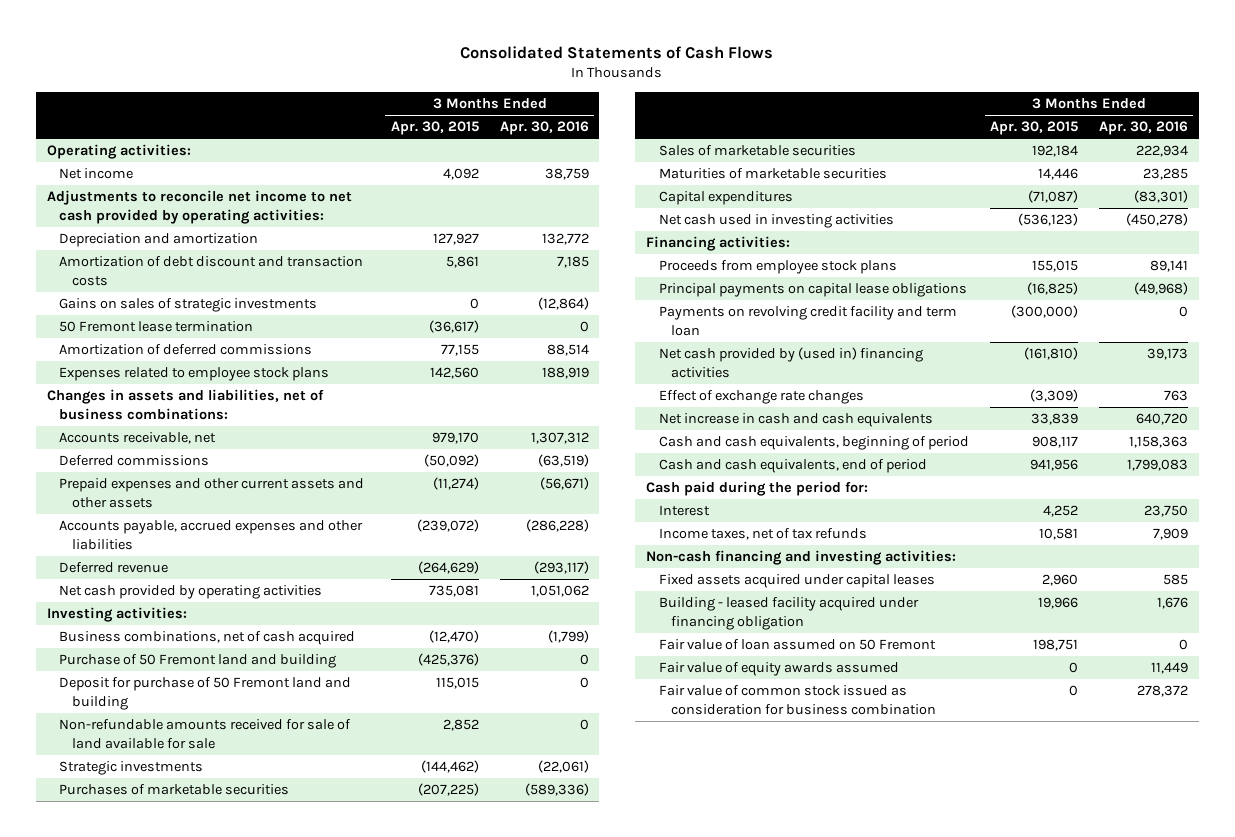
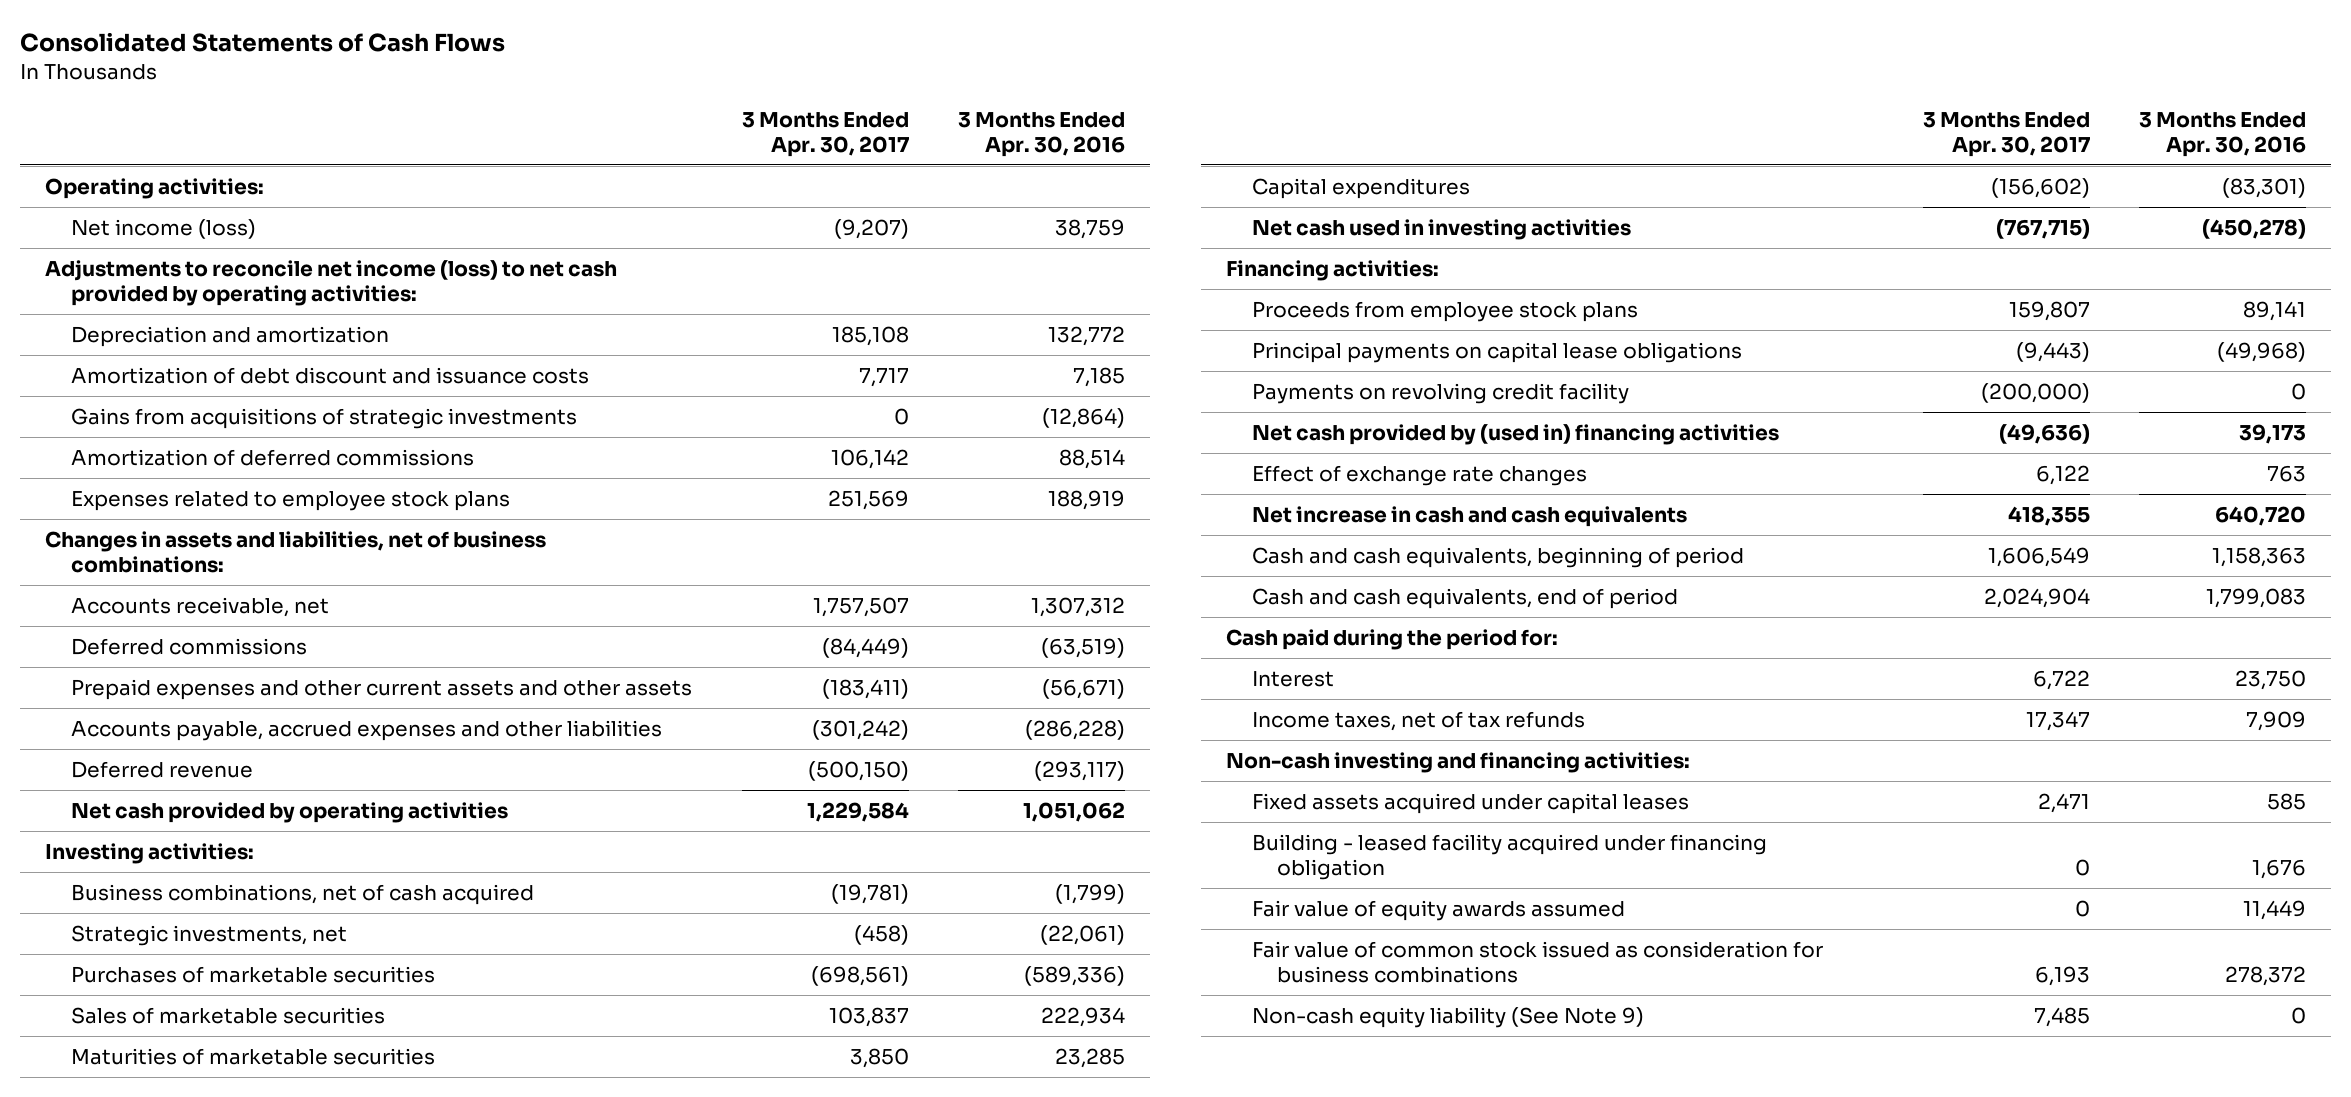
[390,121,479,136] Apr. 30, 2015 -> none
none -> [741,111,909,157] 3 Months Ended Apr. 30, 2017
[59,168,134,180] Net income -> [70,218,256,239] Net income (loss)
[46,190,352,224] Adjustments to reconcile net income to net cash provided by operating activities: -> [44,259,617,306] Adjustments to reconcile net income (loss) to net cash provided by operating activities:
[59,321,254,333] 50 Fremont lease termination -> none
[59,256,364,286] Amortization of debt discount and transaction costs -> [70,366,589,384] Amortization of debt discount and issuance costs
[59,298,318,313] Gains on sales of strategic investments -> [70,407,577,429] Gains from acquisitions of strategic investments
[59,654,337,669] Purchase of 50 Fremont land and building -> none
[59,677,352,710] Deposit for purchase of 50 Fremont land and building -> none
[59,719,352,749] Non-refundable amounts received for sale of land available for sale -> none
[59,761,204,776] Strategic investments -> [70,924,347,946] Strategic investments, net
[658,306,957,336] Payments on revolving credit facility and term loan -> [1251,382,1629,404] Payments on revolving credit facility
[645,550,956,566] Non-cash financing and investing activities: -> [1225,751,1690,773] Non-cash investing and financing activities:
[658,639,936,651] Fair value of loan assumed on 50 Fremont -> none
[658,685,937,715] Fair value of common stock issued as consideration for business combination -> [1251,940,1823,983] Fair value of common stock issued as consideration for business combinations
none -> [1251,1006,1644,1028] Non-cash equity liability (See Note 9)

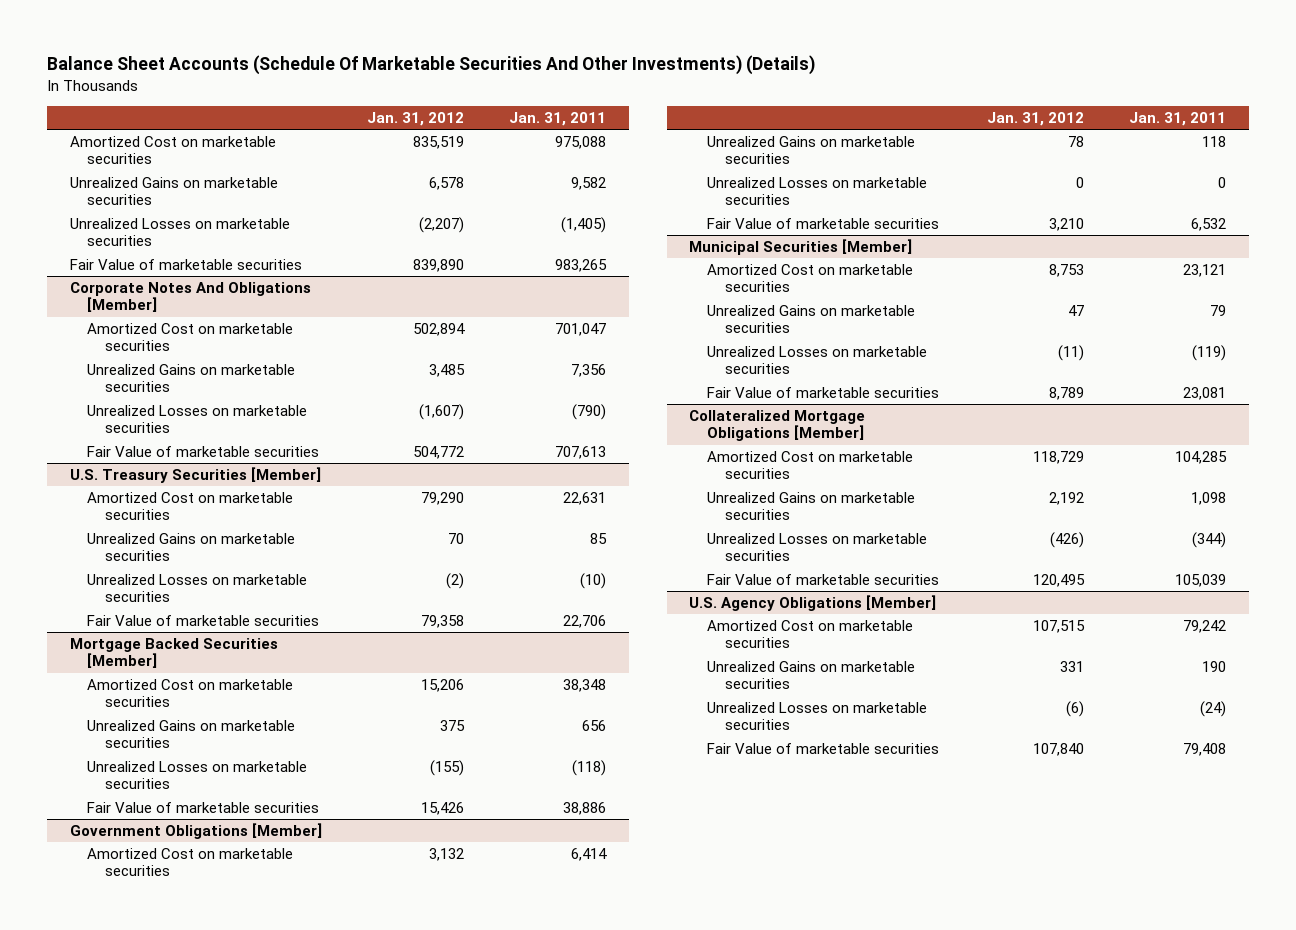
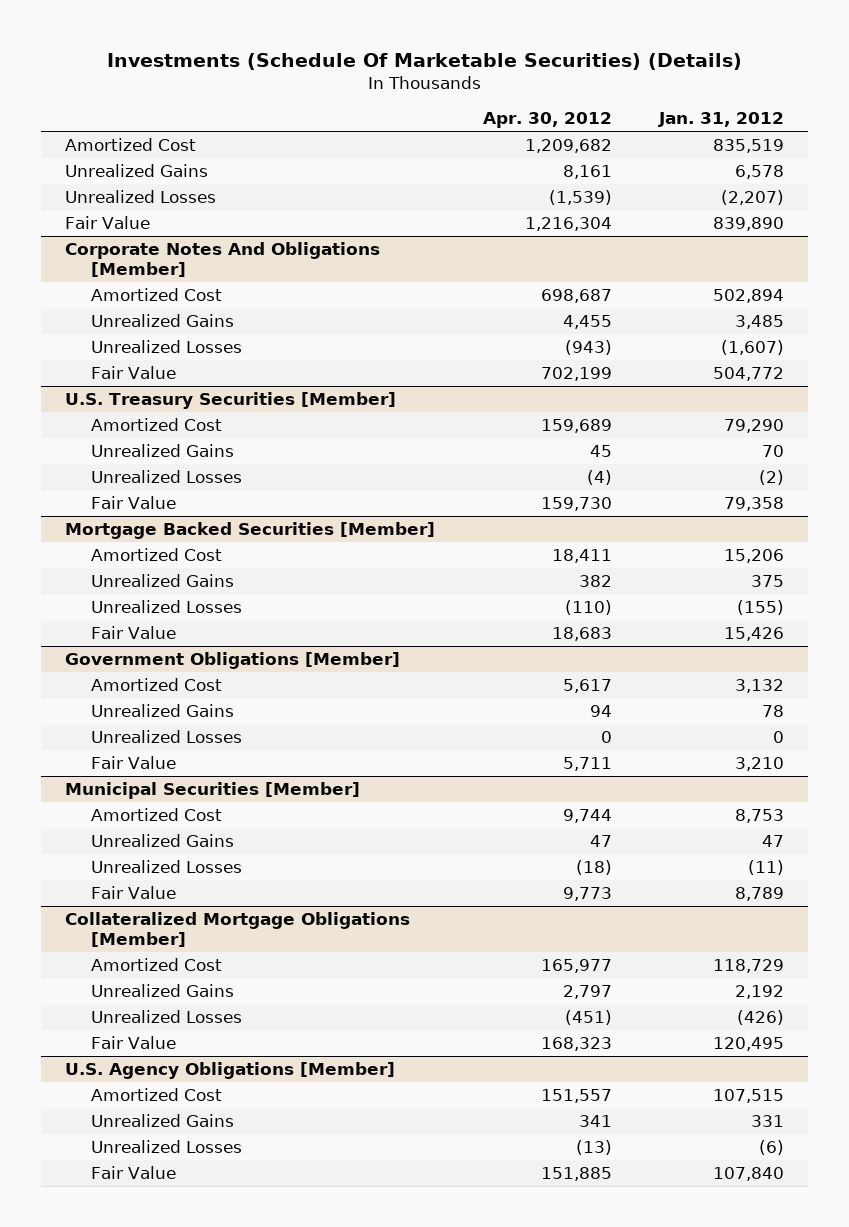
[46,55,815,76] Balance Sheet Accounts (Schedule Of Marketable Securities And Other Investments) (Details) -> [106,52,742,70] Investments (Schedule Of Marketable Securities) (Details)
[509,111,607,126] Jan. 31, 2011 -> none
none -> [482,112,612,129] Apr. 30, 2012
[69,136,276,165] Amortized Cost on marketable securities -> [65,137,197,151] Amortized Cost
[69,177,278,206] Unrealized Gains on marketable securities -> [65,163,209,177] Unrealized Gains
[69,218,290,247] Unrealized Losses on marketable securities -> [65,189,217,203] Unrealized Losses
[69,259,302,271] Fair Value of marketable securities -> [65,215,151,229] Fair Value
[87,323,294,352] Amortized Cost on marketable securities -> [90,287,222,301] Amortized Cost
[87,364,296,393] Unrealized Gains on marketable securities -> [90,313,234,327] Unrealized Gains
[87,405,308,434] Unrealized Losses on marketable securities -> [90,339,242,353] Unrealized Losses
[87,446,320,458] Fair Value of marketable securities -> [90,365,176,379] Fair Value
[87,492,294,521] Amortized Cost on marketable securities -> [90,417,222,431] Amortized Cost
[87,533,296,562] Unrealized Gains on marketable securities -> [90,443,234,457] Unrealized Gains
[87,574,308,603] Unrealized Losses on marketable securities -> [90,469,242,483] Unrealized Losses
[87,615,320,627] Fair Value of marketable securities -> [90,495,176,509] Fair Value
[87,679,294,708] Amortized Cost on marketable securities -> [90,547,222,561] Amortized Cost
[87,720,296,749] Unrealized Gains on marketable securities -> [90,573,234,587] Unrealized Gains
[87,761,308,790] Unrealized Losses on marketable securities -> [90,599,242,613] Unrealized Losses
[87,802,320,814] Fair Value of marketable securities -> [90,625,176,639] Fair Value
[87,848,294,877] Amortized Cost on marketable securities -> [90,677,222,691] Amortized Cost
[707,136,916,165] Unrealized Gains on marketable securities -> [90,703,234,717] Unrealized Gains
[707,177,928,206] Unrealized Losses on marketable securities -> [90,729,242,743] Unrealized Losses
[707,218,940,230] Fair Value of marketable securities -> [90,755,176,769] Fair Value
[707,264,914,293] Amortized Cost on marketable securities -> [90,807,222,821] Amortized Cost
[707,305,916,334] Unrealized Gains on marketable securities -> [90,833,234,847] Unrealized Gains
[707,346,928,375] Unrealized Losses on marketable securities -> [90,859,242,873] Unrealized Losses
[707,387,940,399] Fair Value of marketable securities -> [90,885,176,899] Fair Value
[707,451,914,480] Amortized Cost on marketable securities -> [90,957,222,971] Amortized Cost
[707,492,916,521] Unrealized Gains on marketable securities -> [90,983,234,997] Unrealized Gains
[707,533,928,562] Unrealized Losses on marketable securities -> [90,1009,242,1023] Unrealized Losses
[707,574,940,586] Fair Value of marketable securities -> [90,1035,176,1049] Fair Value
[707,620,914,649] Amortized Cost on marketable securities -> [90,1087,222,1101] Amortized Cost
[707,661,916,690] Unrealized Gains on marketable securities -> [90,1113,234,1127] Unrealized Gains
[707,702,928,731] Unrealized Losses on marketable securities -> [90,1139,242,1153] Unrealized Losses
[707,743,940,755] Fair Value of marketable securities -> [90,1165,176,1179] Fair Value

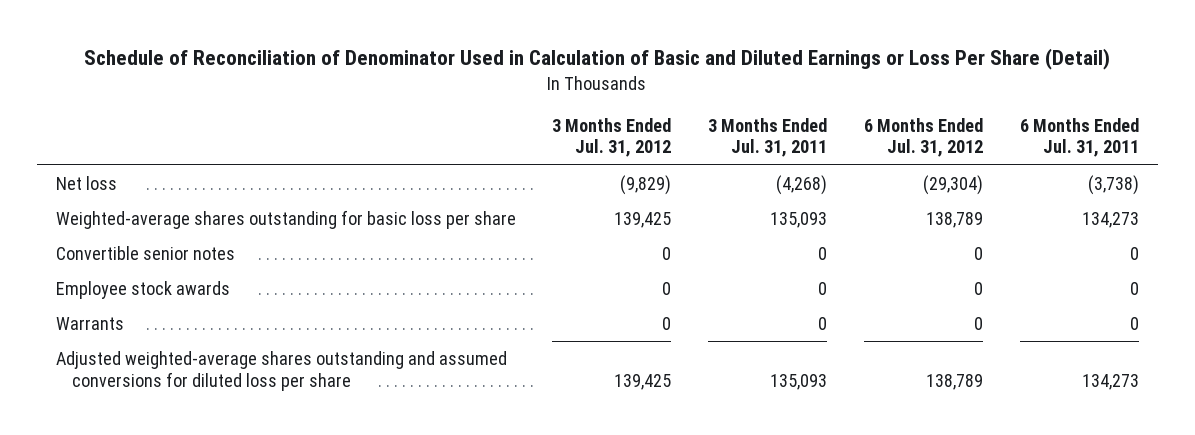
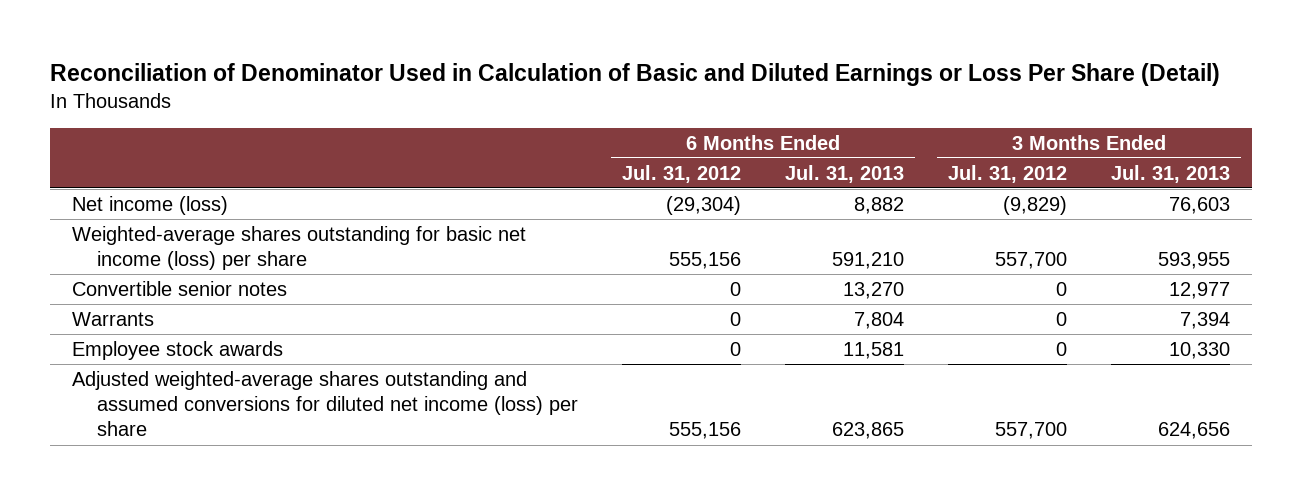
[84,48,1111,71] Schedule of Reconciliation of Denominator Used in Calculation of Basic and Diluted Earnings or Loss Per Share (Detail) -> [50,63,1221,87] Reconciliation of Denominator Used in Calculation of Basic and Diluted Earnings or Loss Per Share (Detail)
[708,117,828,158] 3 Months Ended Jul. 31, 2011 -> none
[1020,117,1140,158] 6 Months Ended Jul. 31, 2011 -> none
none -> [785,164,905,183] Jul. 31, 2013
none -> [1110,164,1230,183] Jul. 31, 2013
[55,176,117,191] Net loss -> [72,195,229,215] Net income (loss)
[55,210,516,230] Weighted-average shares outstanding for basic loss per share -> [72,225,527,271] Weighted-average shares outstanding for basic net income (loss) per share
[614,212,672,229] 139,425 -> [994,252,1067,270] 557,700
[926,212,984,229] 138,789 -> [669,252,742,270] 555,156
[55,281,230,300] Employee stock awards -> [72,340,284,360] Employee stock awards
[55,351,507,391] Adjusted weighted-average shares outstanding and assumed conversions for diluted loss per share -> [72,370,579,437] Adjusted weighted-average shares outstanding and assumed conversions for diluted net income (loss) per share
[614,373,672,390] 139,425 -> [994,422,1067,440] 557,700
[926,373,984,390] 138,789 -> [669,422,742,440] 555,156

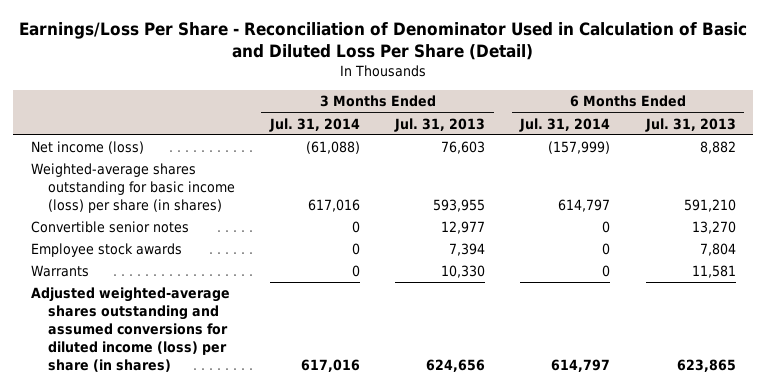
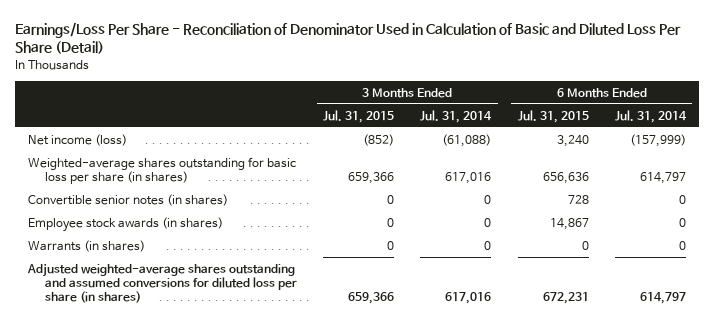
[394,117,486,132] Jul. 31, 2013 -> none
[644,117,736,132] Jul. 31, 2013 -> none
none -> [323,109,395,123] Jul. 31, 2015
none -> [517,109,589,123] Jul. 31, 2015
[30,163,236,213] Weighted-average shares outstanding for basic income (loss) per share (in shares) -> [27,156,296,184] Weighted-average shares outstanding for basic loss per share (in shares)
[30,221,189,234] Convertible senior notes -> [27,193,228,206] Convertible senior notes (in shares)
[30,243,182,258] Employee stock awards -> [27,216,223,232] Employee stock awards (in shares)
[30,265,89,278] Warrants -> [27,239,145,252] Warrants (in shares)
[30,287,230,372] Adjusted weighted-average shares outstanding and assumed conversions for diluted income (loss) per share (in shares) -> [26,262,298,304] Adjusted weighted-average shares outstanding and assumed conversions for diluted loss per share (in shares)

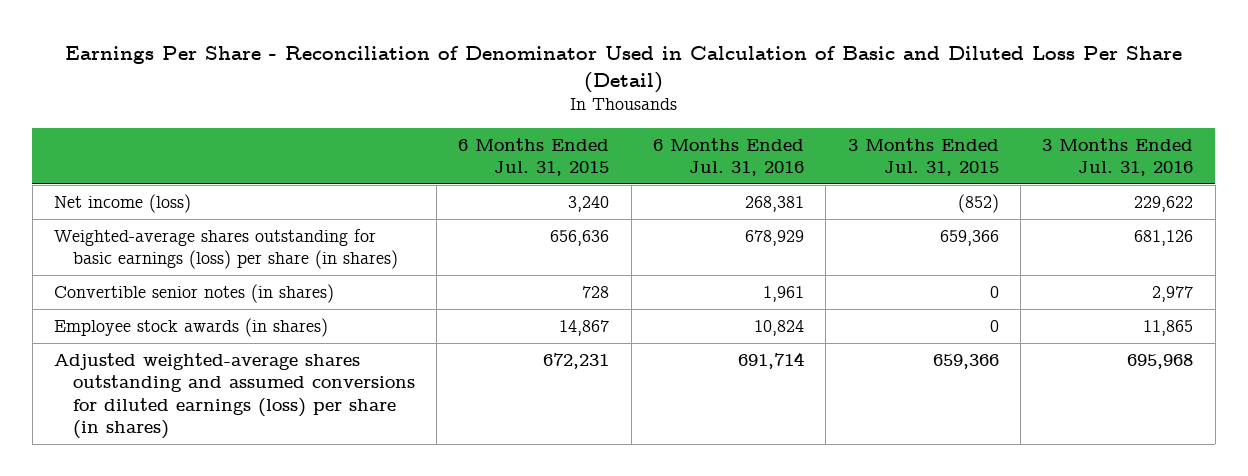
[14,21,681,55] Earnings/Loss Per Share - Reconciliation of Denominator Used in Calculation of Basic and Diluted Loss Per Share (Detail) -> [64,45,1182,93] Earnings Per Share - Reconciliation of Denominator Used in Calculation of Basic and Diluted Loss Per Share (Detail)
[420,109,493,123] Jul. 31, 2014 -> none
[614,109,687,123] Jul. 31, 2014 -> none
none -> [653,137,805,177] 6 Months Ended Jul. 31, 2016
none -> [1042,137,1194,177] 3 Months Ended Jul. 31, 2016
[27,156,296,184] Weighted-average shares outstanding for basic loss per share (in shares) -> [54,228,398,270] Weighted-average shares outstanding for basic earnings (loss) per share (in shares)
[27,239,145,252] Warrants (in shares) -> none
[26,262,298,304] Adjusted weighted-average shares outstanding and assumed conversions for diluted loss per share (in shares) -> [54,352,415,440] Adjusted weighted-average shares outstanding and assumed conversions for diluted earnings (loss) per share (in shares)

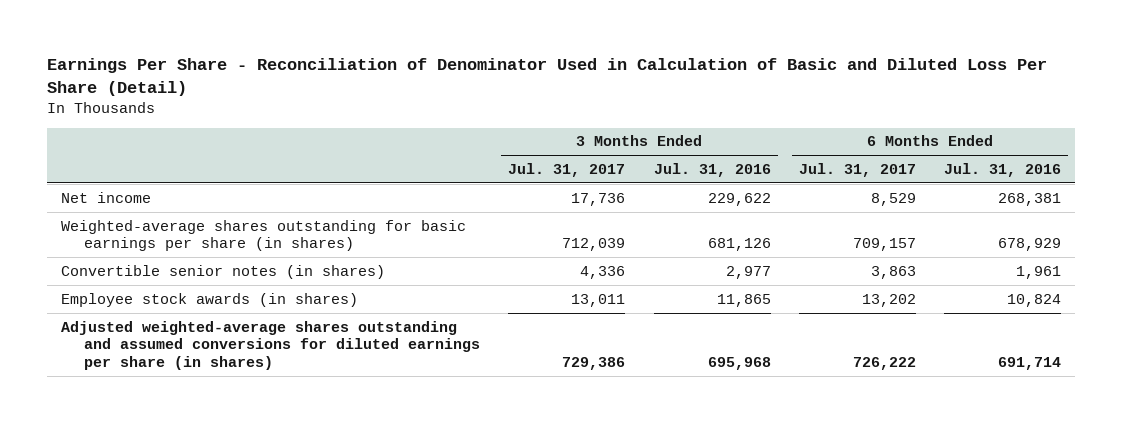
[458,137,610,177] 6 Months Ended Jul. 31, 2015 -> none
[847,137,999,177] 3 Months Ended Jul. 31, 2015 -> none
none -> [508,162,626,177] Jul. 31, 2017
none -> [798,162,916,177] Jul. 31, 2017
[54,193,192,213] Net income (loss) -> [60,191,151,203] Net income
[54,228,398,270] Weighted-average shares outstanding for basic earnings (loss) per share (in shares) -> [60,219,466,252] Weighted-average shares outstanding for basic earnings per share (in shares)
[54,352,415,440] Adjusted weighted-average shares outstanding and assumed conversions for diluted earnings (loss) per share (in shares) -> [60,320,481,370] Adjusted weighted-average shares outstanding and assumed conversions for diluted earnings per share (in shares)

